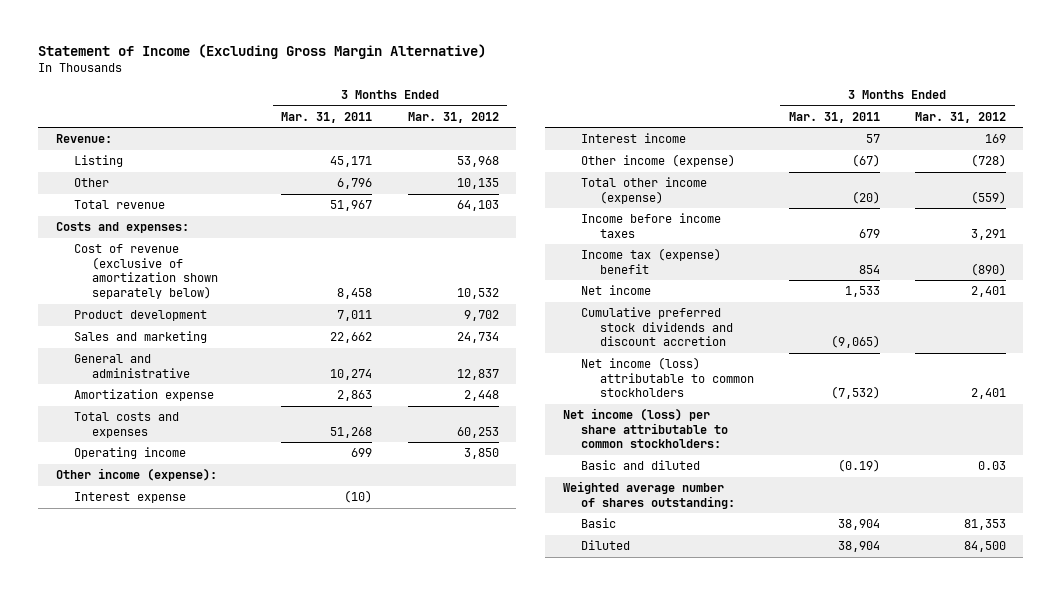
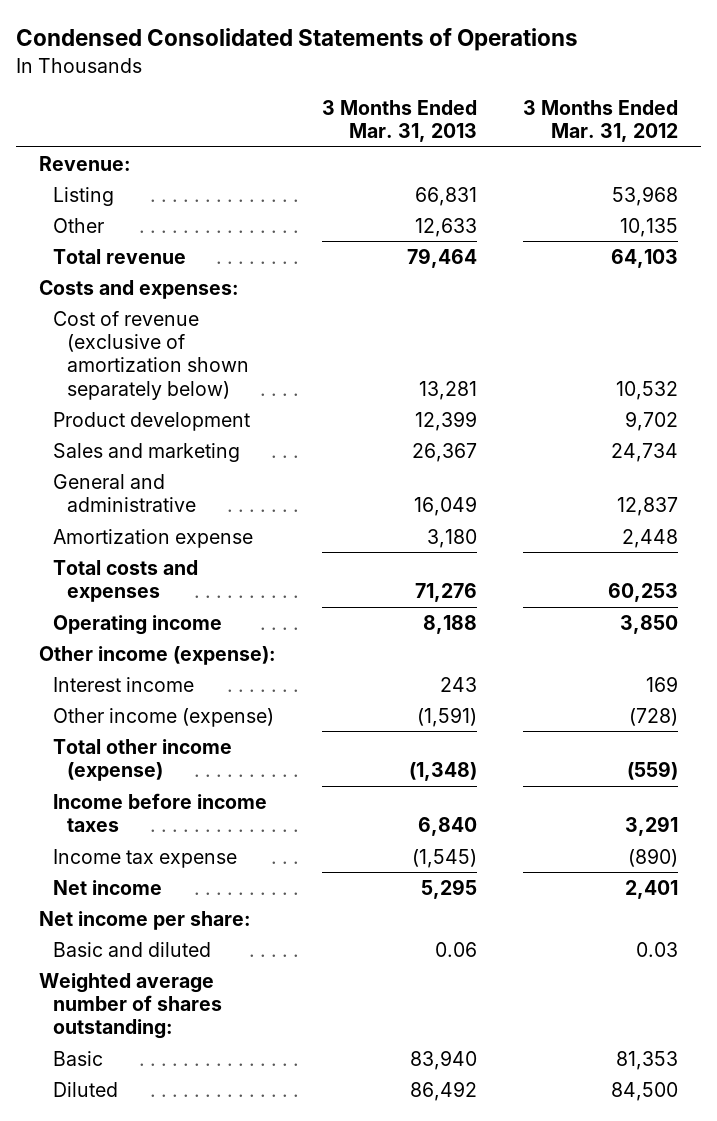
[38,44,487,60] Statement of Income (Excluding Gross Margin Alternative) -> [16,28,579,52] Condensed Consolidated Statements of Operations
[281,111,373,123] Mar. 31, 2011 -> none
none -> [322,99,478,143] 3 Months Ended Mar. 31, 2013
[73,492,186,504] Interest expense -> none
[581,248,722,274] Income tax (expense) benefit -> [52,848,237,868] Income tax expense
[581,307,733,347] Cumulative preferred stock dividends and discount accretion -> none
[581,357,754,398] Net income (loss) attributable to common stockholders -> none
[563,408,729,449] Net income (loss) per share attributable to common stockholders: -> none
none -> [39,910,252,930] Net income per share:

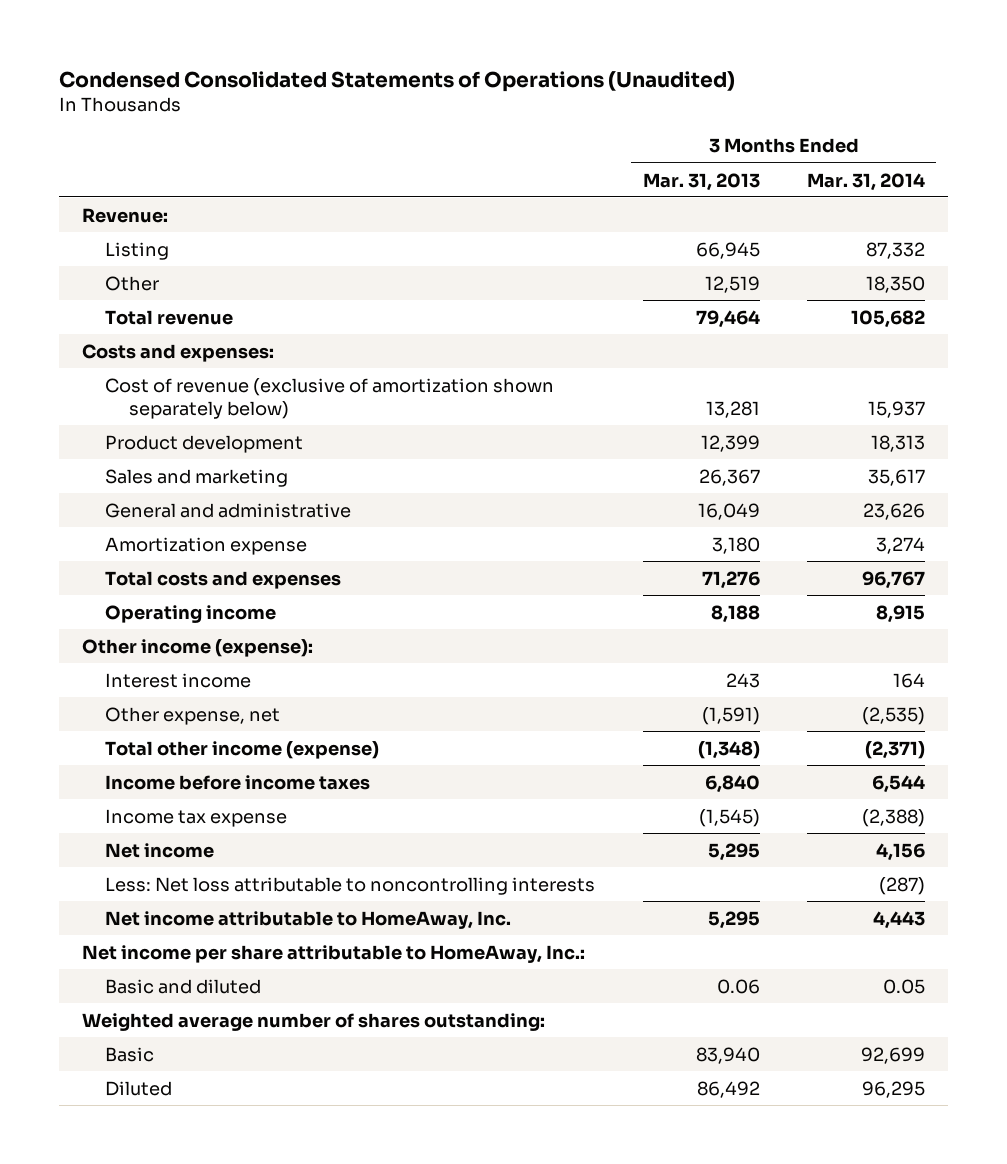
[16,28,579,52] Condensed Consolidated Statements of Operations -> [58,70,735,92] Condensed Consolidated Statements of Operations (Unaudited)
[522,99,678,143] 3 Months Ended Mar. 31, 2012 -> none
none -> [806,172,925,191] Mar. 31, 2014
[415,186,478,206] 66,831 -> [695,241,760,259] 66,945
[415,217,478,237] 12,633 -> [704,275,760,293] 12,519
[52,707,274,727] Other income (expense) -> [105,706,281,725] Other expense, net
none -> [105,876,596,895] Less: Net loss attributable to noncontrolling interests
none -> [105,910,512,929] Net income attributable to HomeAway, Inc.
[39,910,252,930] Net income per share: -> [82,944,586,963] Net income per share attributable to HomeAway, Inc.:

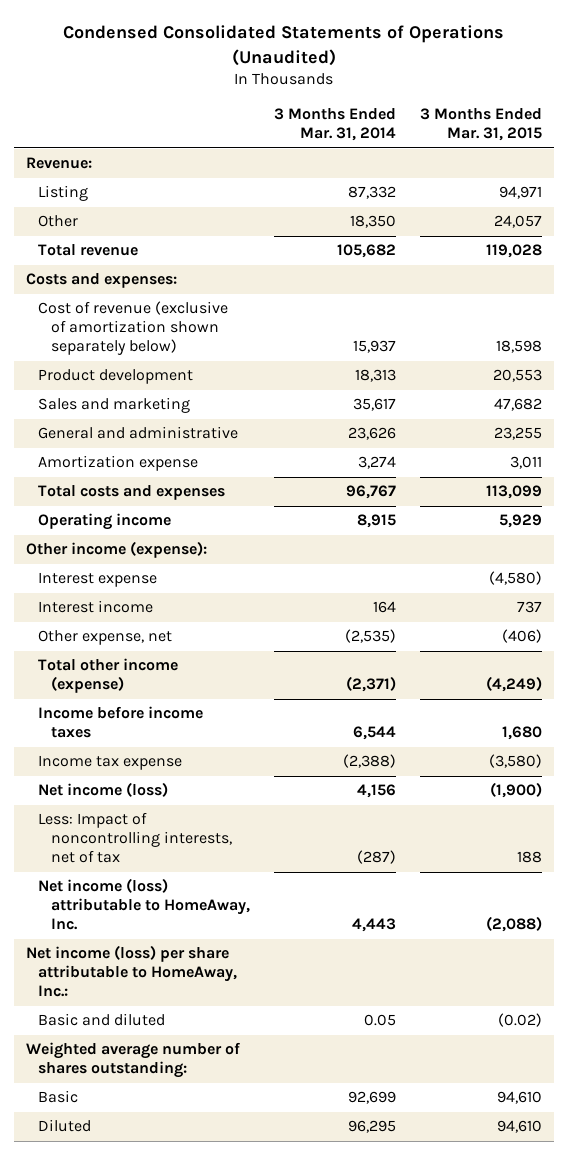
[642,172,760,191] Mar. 31, 2013 -> none
none -> [420,108,543,142] 3 Months Ended Mar. 31, 2015
none -> [38,572,158,588] Interest expense
[105,842,215,858] Net income -> [38,782,169,798] Net income (loss)
[105,876,596,895] Less: Net loss attributable to noncontrolling interests -> [38,812,233,864] Less: Impact of noncontrolling interests, net of tax
[105,910,512,929] Net income attributable to HomeAway, Inc. -> [38,878,251,931] Net income (loss) attributable to HomeAway, Inc.
[82,944,586,963] Net income per share attributable to HomeAway, Inc.: -> [25,945,238,998] Net income (loss) per share attributable to HomeAway, Inc.:

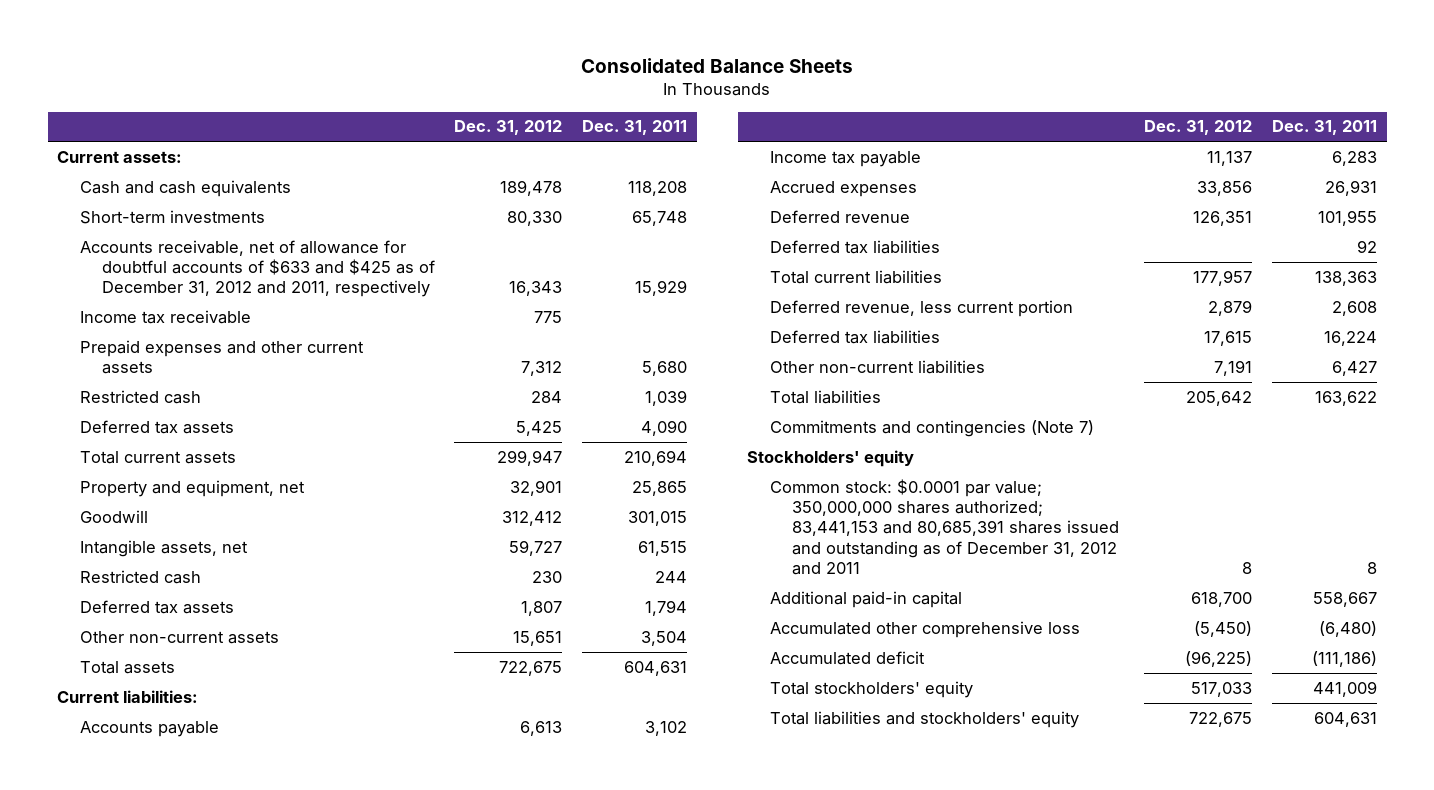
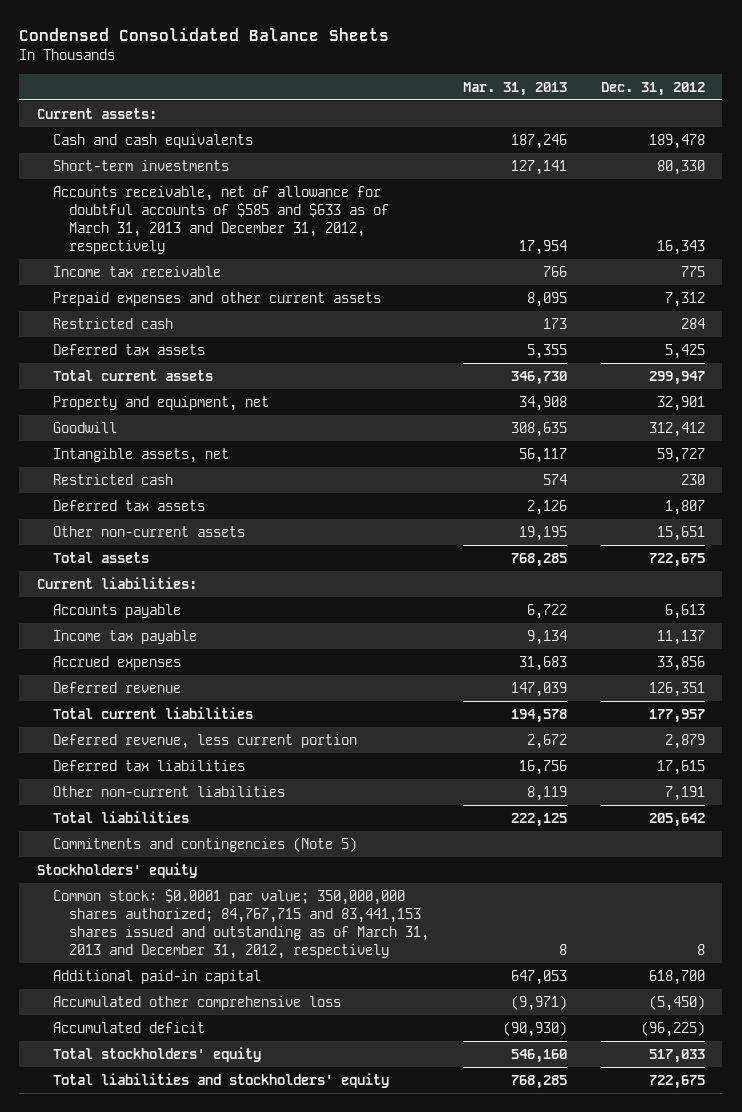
[581,58,854,74] Consolidated Balance Sheets -> [19,28,390,42] Condensed Consolidated Balance Sheets
[581,120,687,136] Dec. 31, 2011 -> none
none -> [463,81,568,96] Mar. 31, 2013
[79,239,435,298] Accounts receivable, net of allowance for doubtful accounts of $633 and $425 as of December 31, 2012 and 2011, respectively -> [52,185,389,255] Accounts receivable, net of allowance for doubtful accounts of $585 and $633 as of March 31, 2013 and December 31, 2012, respectively
[769,239,940,254] Deferred tax liabilities -> none
[769,419,1094,437] Commitments and contingencies (Note 7) -> [52,836,357,852] Commitments and contingencies (Note 5)
[769,478,1119,576] Common stock: $0.0001 par value; 350,000,000 shares authorized; 83,441,153 and 80,685,391 shares issued and outstanding as of December 31, 2012 and 2011 -> [52,888,429,960] Common stock: $0.0001 par value; 350,000,000 shares authorized; 84,767,715 and 83,441,153 shares issued and outstanding as of March 31, 2013 and December 31, 2012, respectively

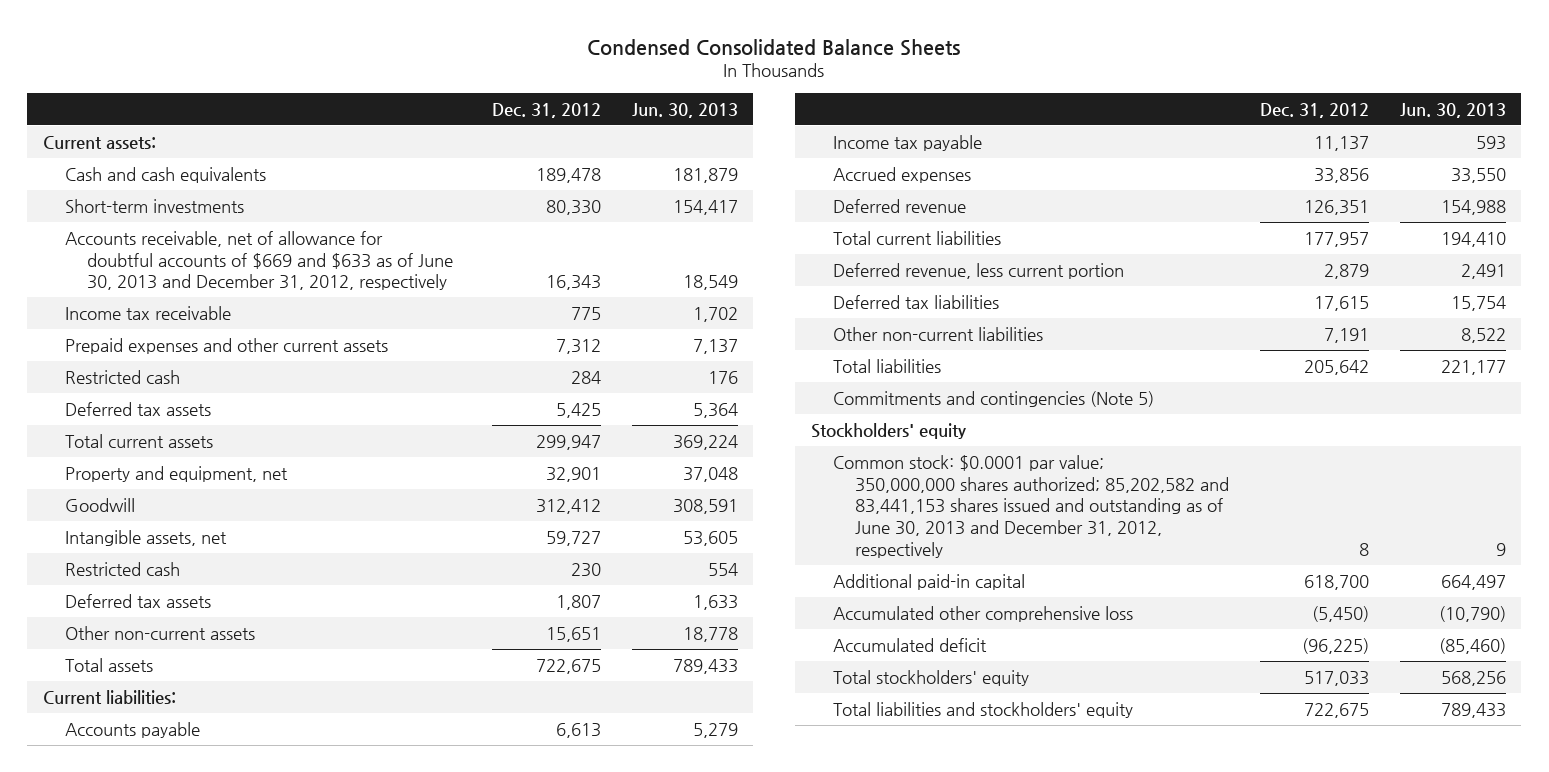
[463,81,568,96] Mar. 31, 2013 -> none
none -> [631,102,738,118] Jun. 30, 2013
[52,185,389,255] Accounts receivable, net of allowance for doubtful accounts of $585 and $633 as of March 31, 2013 and December 31, 2012, respectively -> [64,230,454,291] Accounts receivable, net of allowance for doubtful accounts of $669 and $633 as of June 30, 2013 and December 31, 2012, respectively
[52,888,429,960] Common stock: $0.0001 par value; 350,000,000 shares authorized; 84,767,715 and 83,441,153 shares issued and outstanding as of March 31, 2013 and December 31, 2012, respectively -> [833,454,1230,559] Common stock: $0.0001 par value; 350,000,000 shares authorized; 85,202,582 and 83,441,153 shares issued and outstanding as of June 30, 2013 and December 31, 2012, respectively

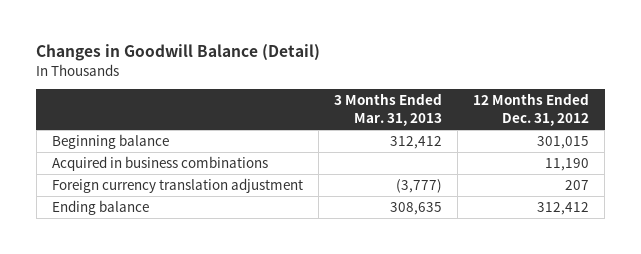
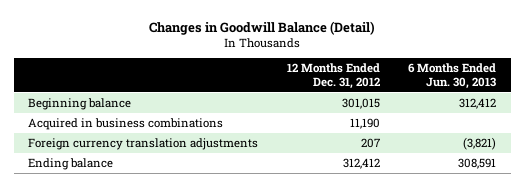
[333,93,442,127] 3 Months Ended Mar. 31, 2013 -> none
none -> [408,63,497,89] 6 Months Ended Jun. 30, 2013
[51,177,303,193] Foreign currency translation adjustment -> [28,138,259,151] Foreign currency translation adjustments

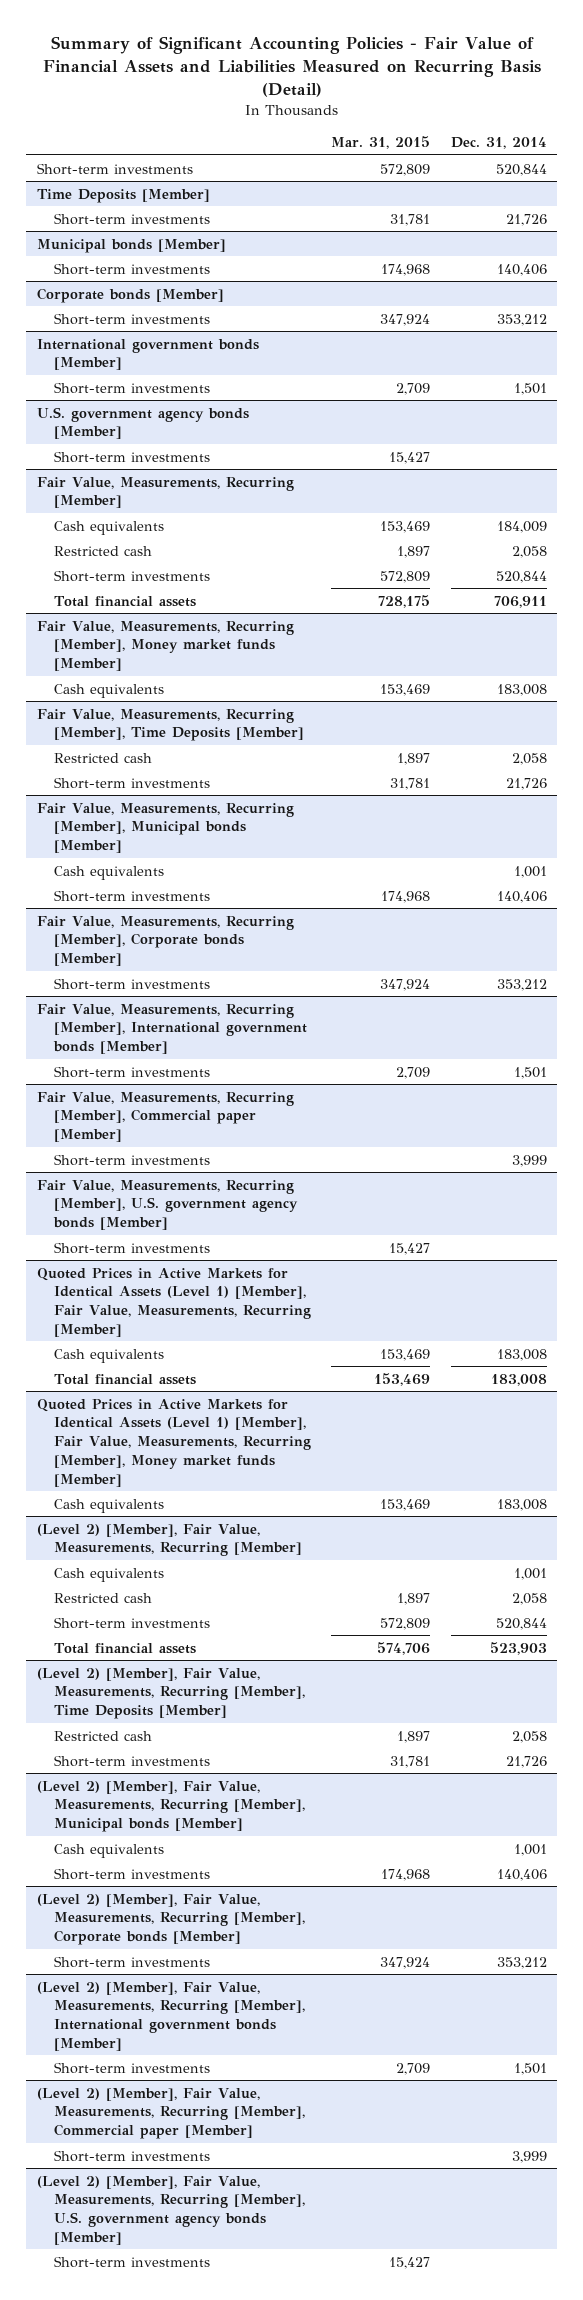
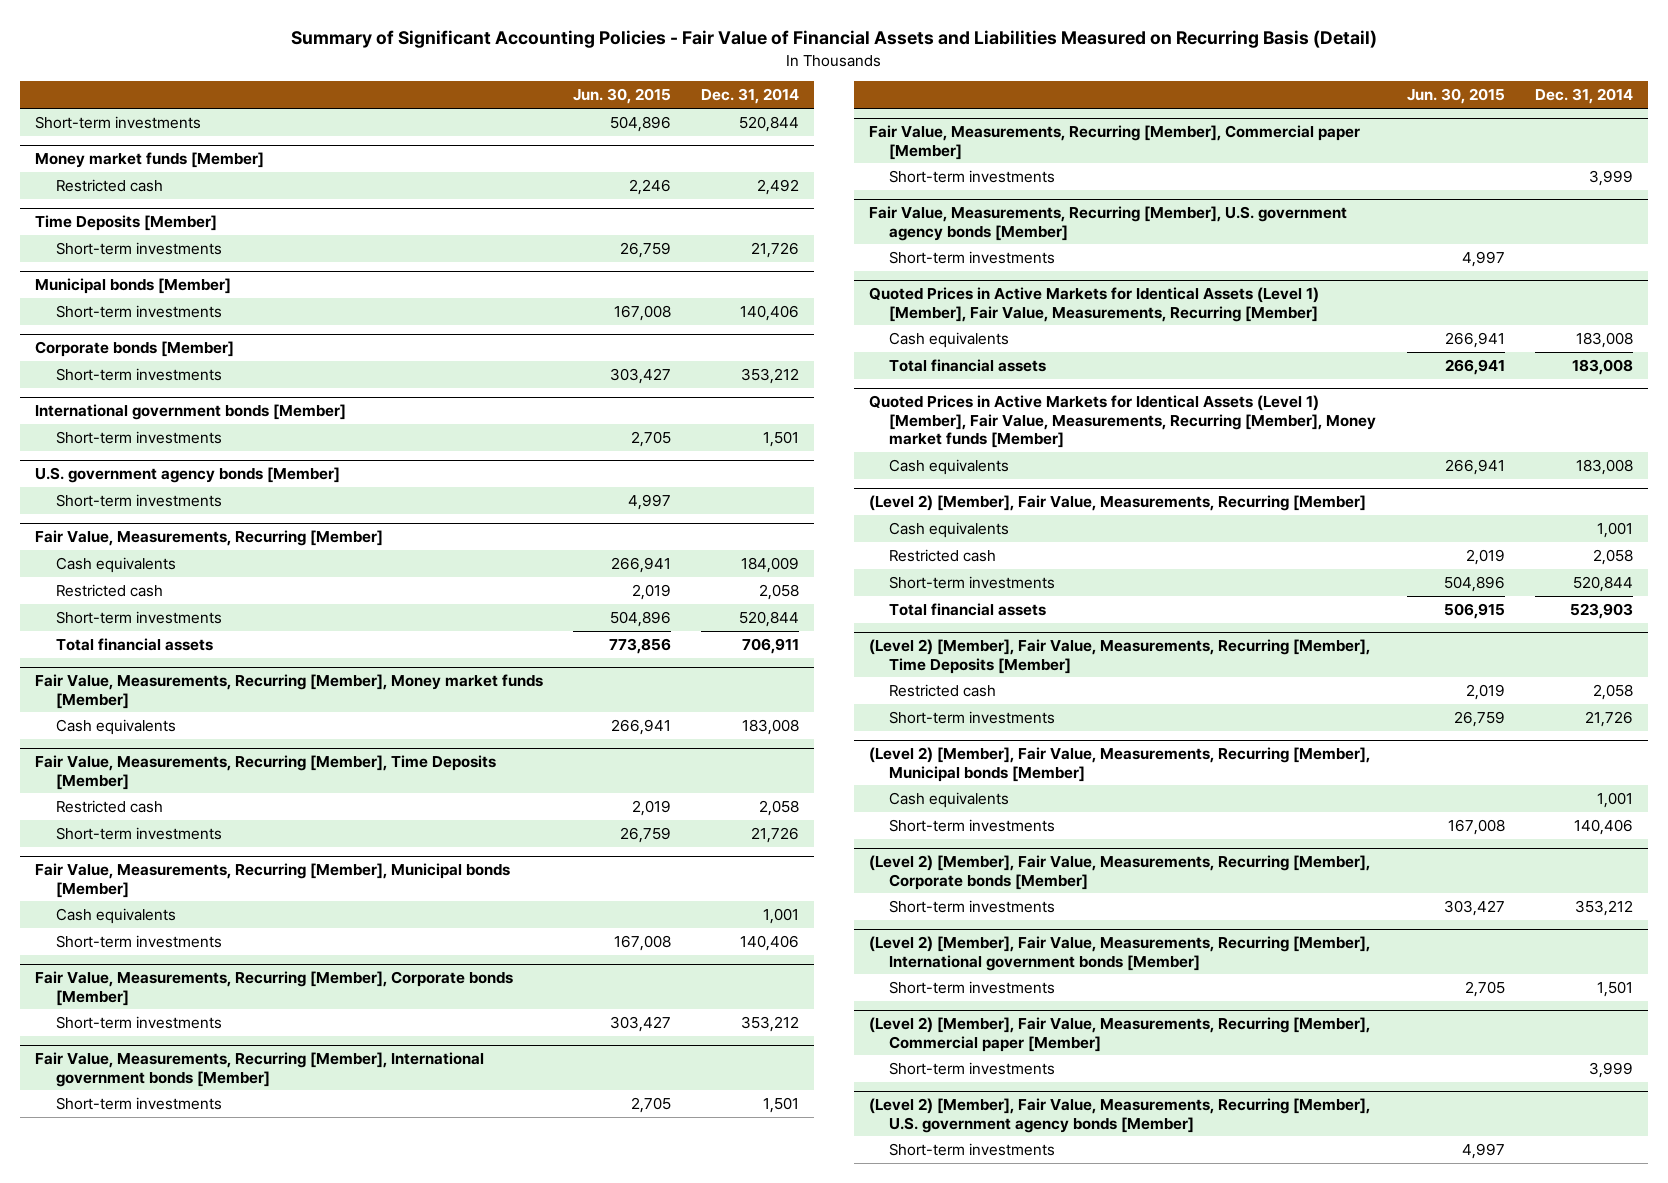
[331,136,431,150] Mar. 31, 2015 -> none
none -> [573,88,672,105] Jun. 30, 2015
none -> [34,152,264,169] Money market funds [Member]
none -> [55,178,163,192] Restricted cash

